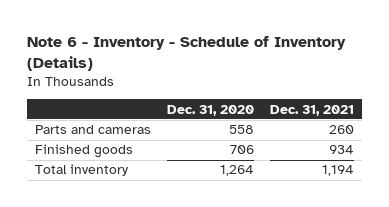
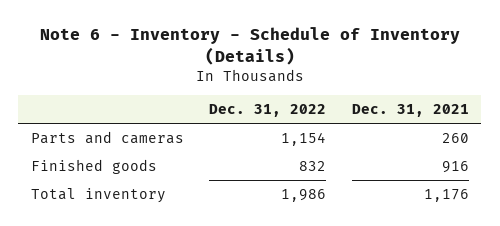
[167,104,255,116] Dec. 31, 2020 -> none
none -> [209,104,327,118] Dec. 31, 2022
[329,145,355,155] 934 -> [441,160,469,173] 916
[322,165,355,177] 1,194 -> [423,188,469,202] 1,176

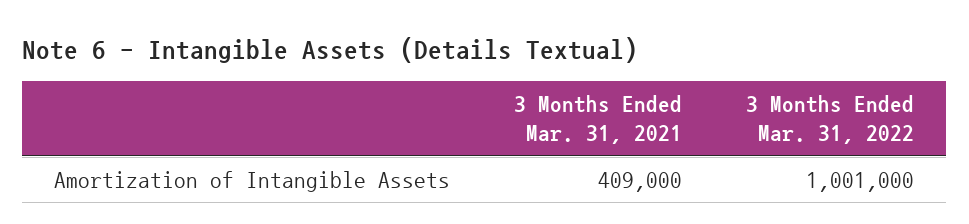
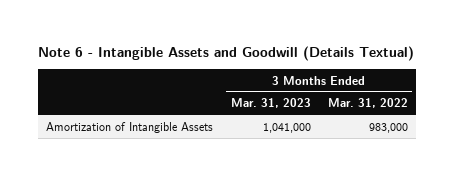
[22,37,639,64] Note 6 - Intangible Assets (Details Textual) -> [37,45,414,61] Note 6 - Intangible Assets and Goodwill (Details Textual)
[514,95,683,145] 3 Months Ended Mar. 31, 2021 -> none
none -> [230,98,311,109] Mar. 31, 2023
[806,172,915,193] 1,001,000 -> [368,122,408,133] 983,000

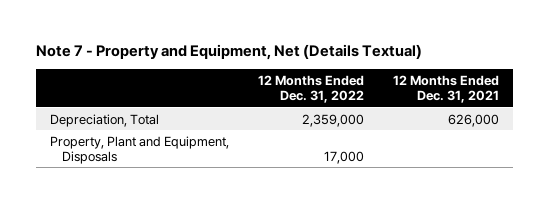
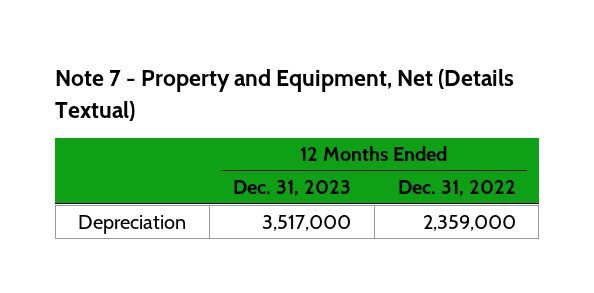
[393,74,500,104] 12 Months Ended Dec. 31, 2021 -> none
none -> [232,180,351,197] Dec. 31, 2023
[50,135,230,164] Property, Plant and Equipment, Disposals -> none
[50,113,160,127] Depreciation, Total -> [78,214,187,234] Depreciation

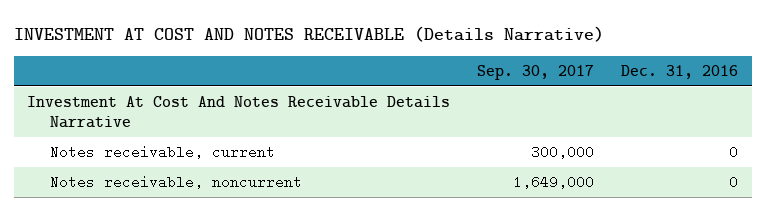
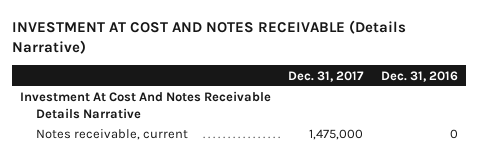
[477,65,595,81] Sep. 30, 2017 -> none
none -> [288,70,365,82] Dec. 31, 2017
[50,174,303,189] Notes receivable, noncurrent -> none

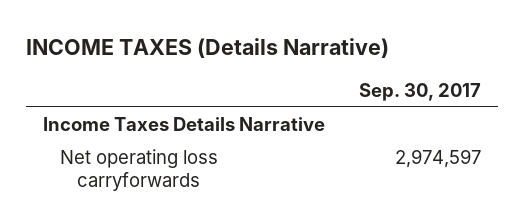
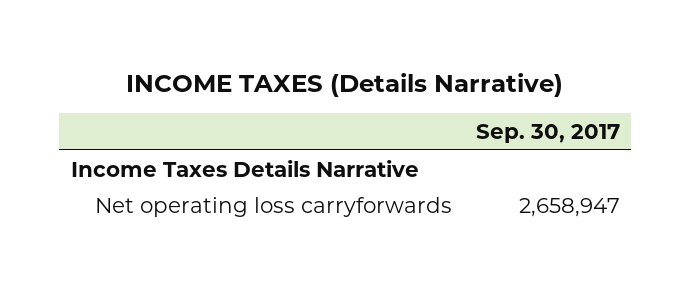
[395,149,482,169] 2,974,597 -> [518,197,620,217] 2,658,947

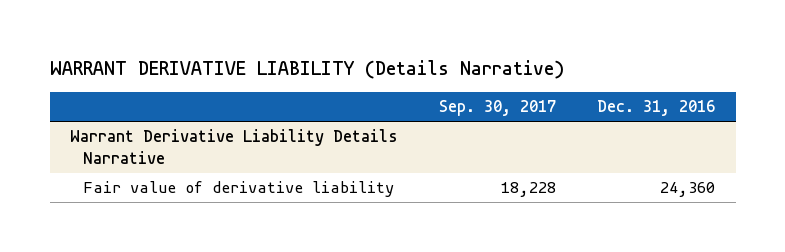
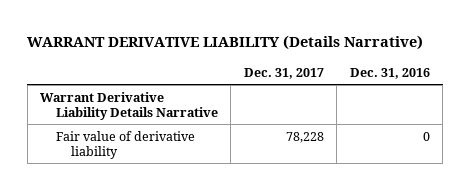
[439,100,557,117] Sep. 30, 2017 -> none
none -> [243,67,324,79] Dec. 31, 2017
[660,182,716,198] 24,360 -> [422,131,430,141] 0

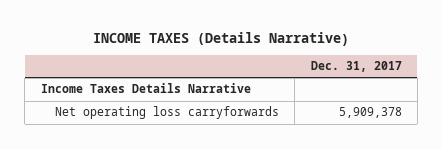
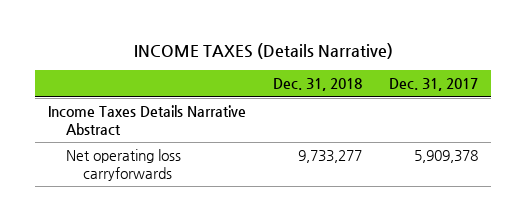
none -> [272,78,362,92] Dec. 31, 2018
[40,83,251,94] Income Taxes Details Narrative -> [48,105,247,135] Income Taxes Details Narrative Abstract

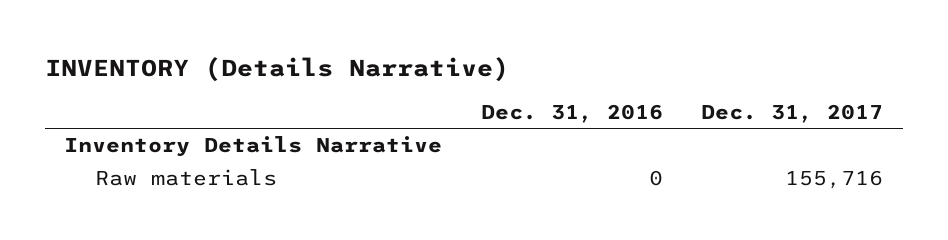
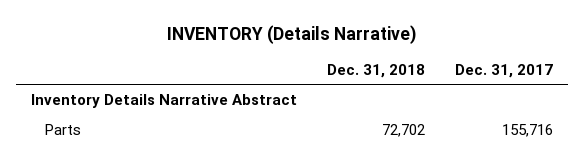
[480,103,663,123] Dec. 31, 2016 -> none
none -> [327,63,426,78] Dec. 31, 2018
[64,136,443,158] Inventory Details Narrative -> [31,94,298,109] Inventory Details Narrative Abstract
[95,169,278,187] Raw materials -> [45,124,82,136] Parts

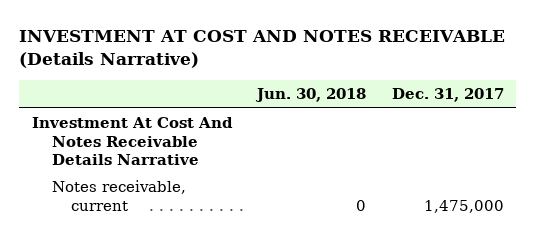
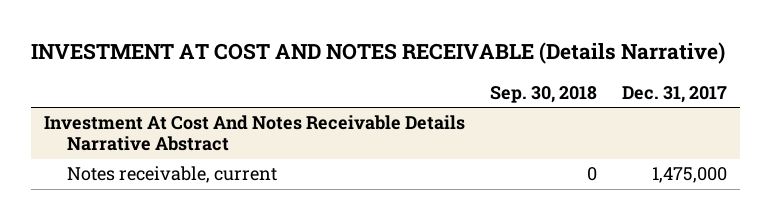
[255,88,367,103] Jun. 30, 2018 -> none
none -> [490,85,598,103] Sep. 30, 2018
[31,117,233,165] Investment At Cost And Notes Receivable Details Narrative -> [43,115,465,152] Investment At Cost And Notes Receivable Details Narrative Abstract

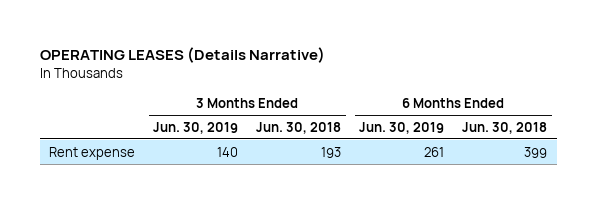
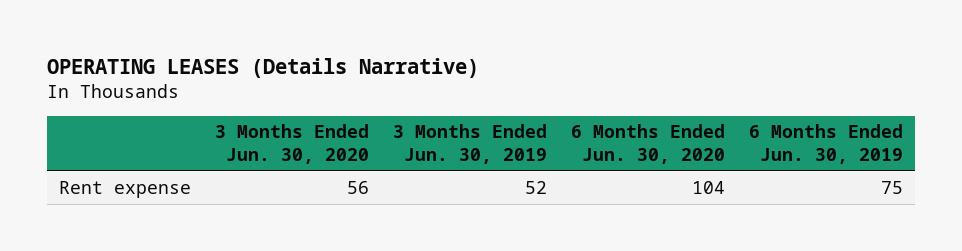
[256,121,342,134] Jun. 30, 2018 -> none
[462,121,548,134] Jun. 30, 2018 -> none
none -> [214,124,369,165] 3 Months Ended Jun. 30, 2020
none -> [570,124,725,165] 6 Months Ended Jun. 30, 2020
[217,146,239,157] 140 -> [524,181,547,195] 52
[424,146,445,157] 261 -> [881,181,904,195] 75

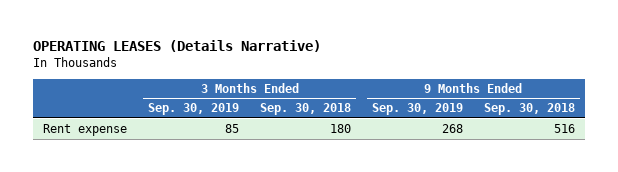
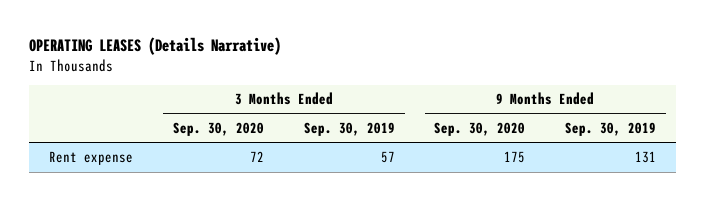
[260,103,352,116] Sep. 30, 2018 -> none
[483,103,575,116] Sep. 30, 2018 -> none
none -> [172,121,264,136] Sep. 30, 2020
none -> [434,121,526,136] Sep. 30, 2020
[225,124,240,134] 85 -> [380,151,395,164] 57
[441,124,463,134] 268 -> [635,151,657,164] 131

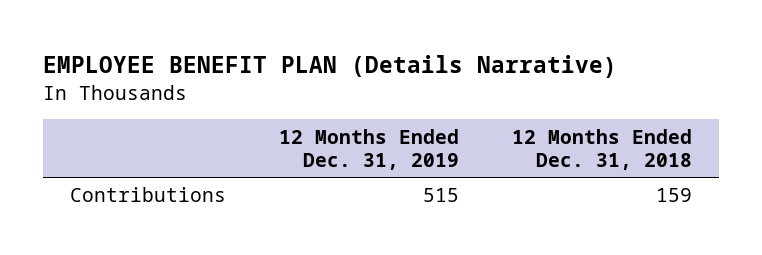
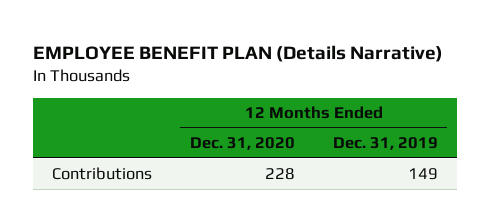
[511,128,692,171] 12 Months Ended Dec. 31, 2018 -> none
none -> [189,136,295,150] Dec. 31, 2020
[422,188,459,203] 515 -> [407,168,438,181] 149

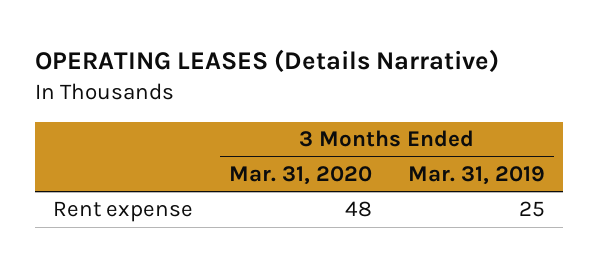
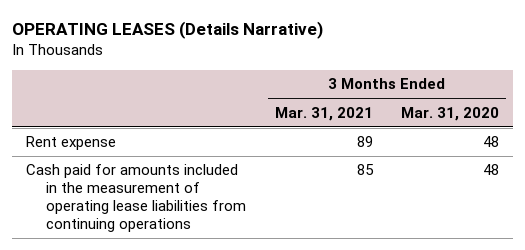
[407,166,545,186] Mar. 31, 2019 -> none
none -> [274,106,373,121] Mar. 31, 2021
none -> [26,164,247,232] Cash paid for amounts included in the measurement of operating lease liabilities from continuing operations

